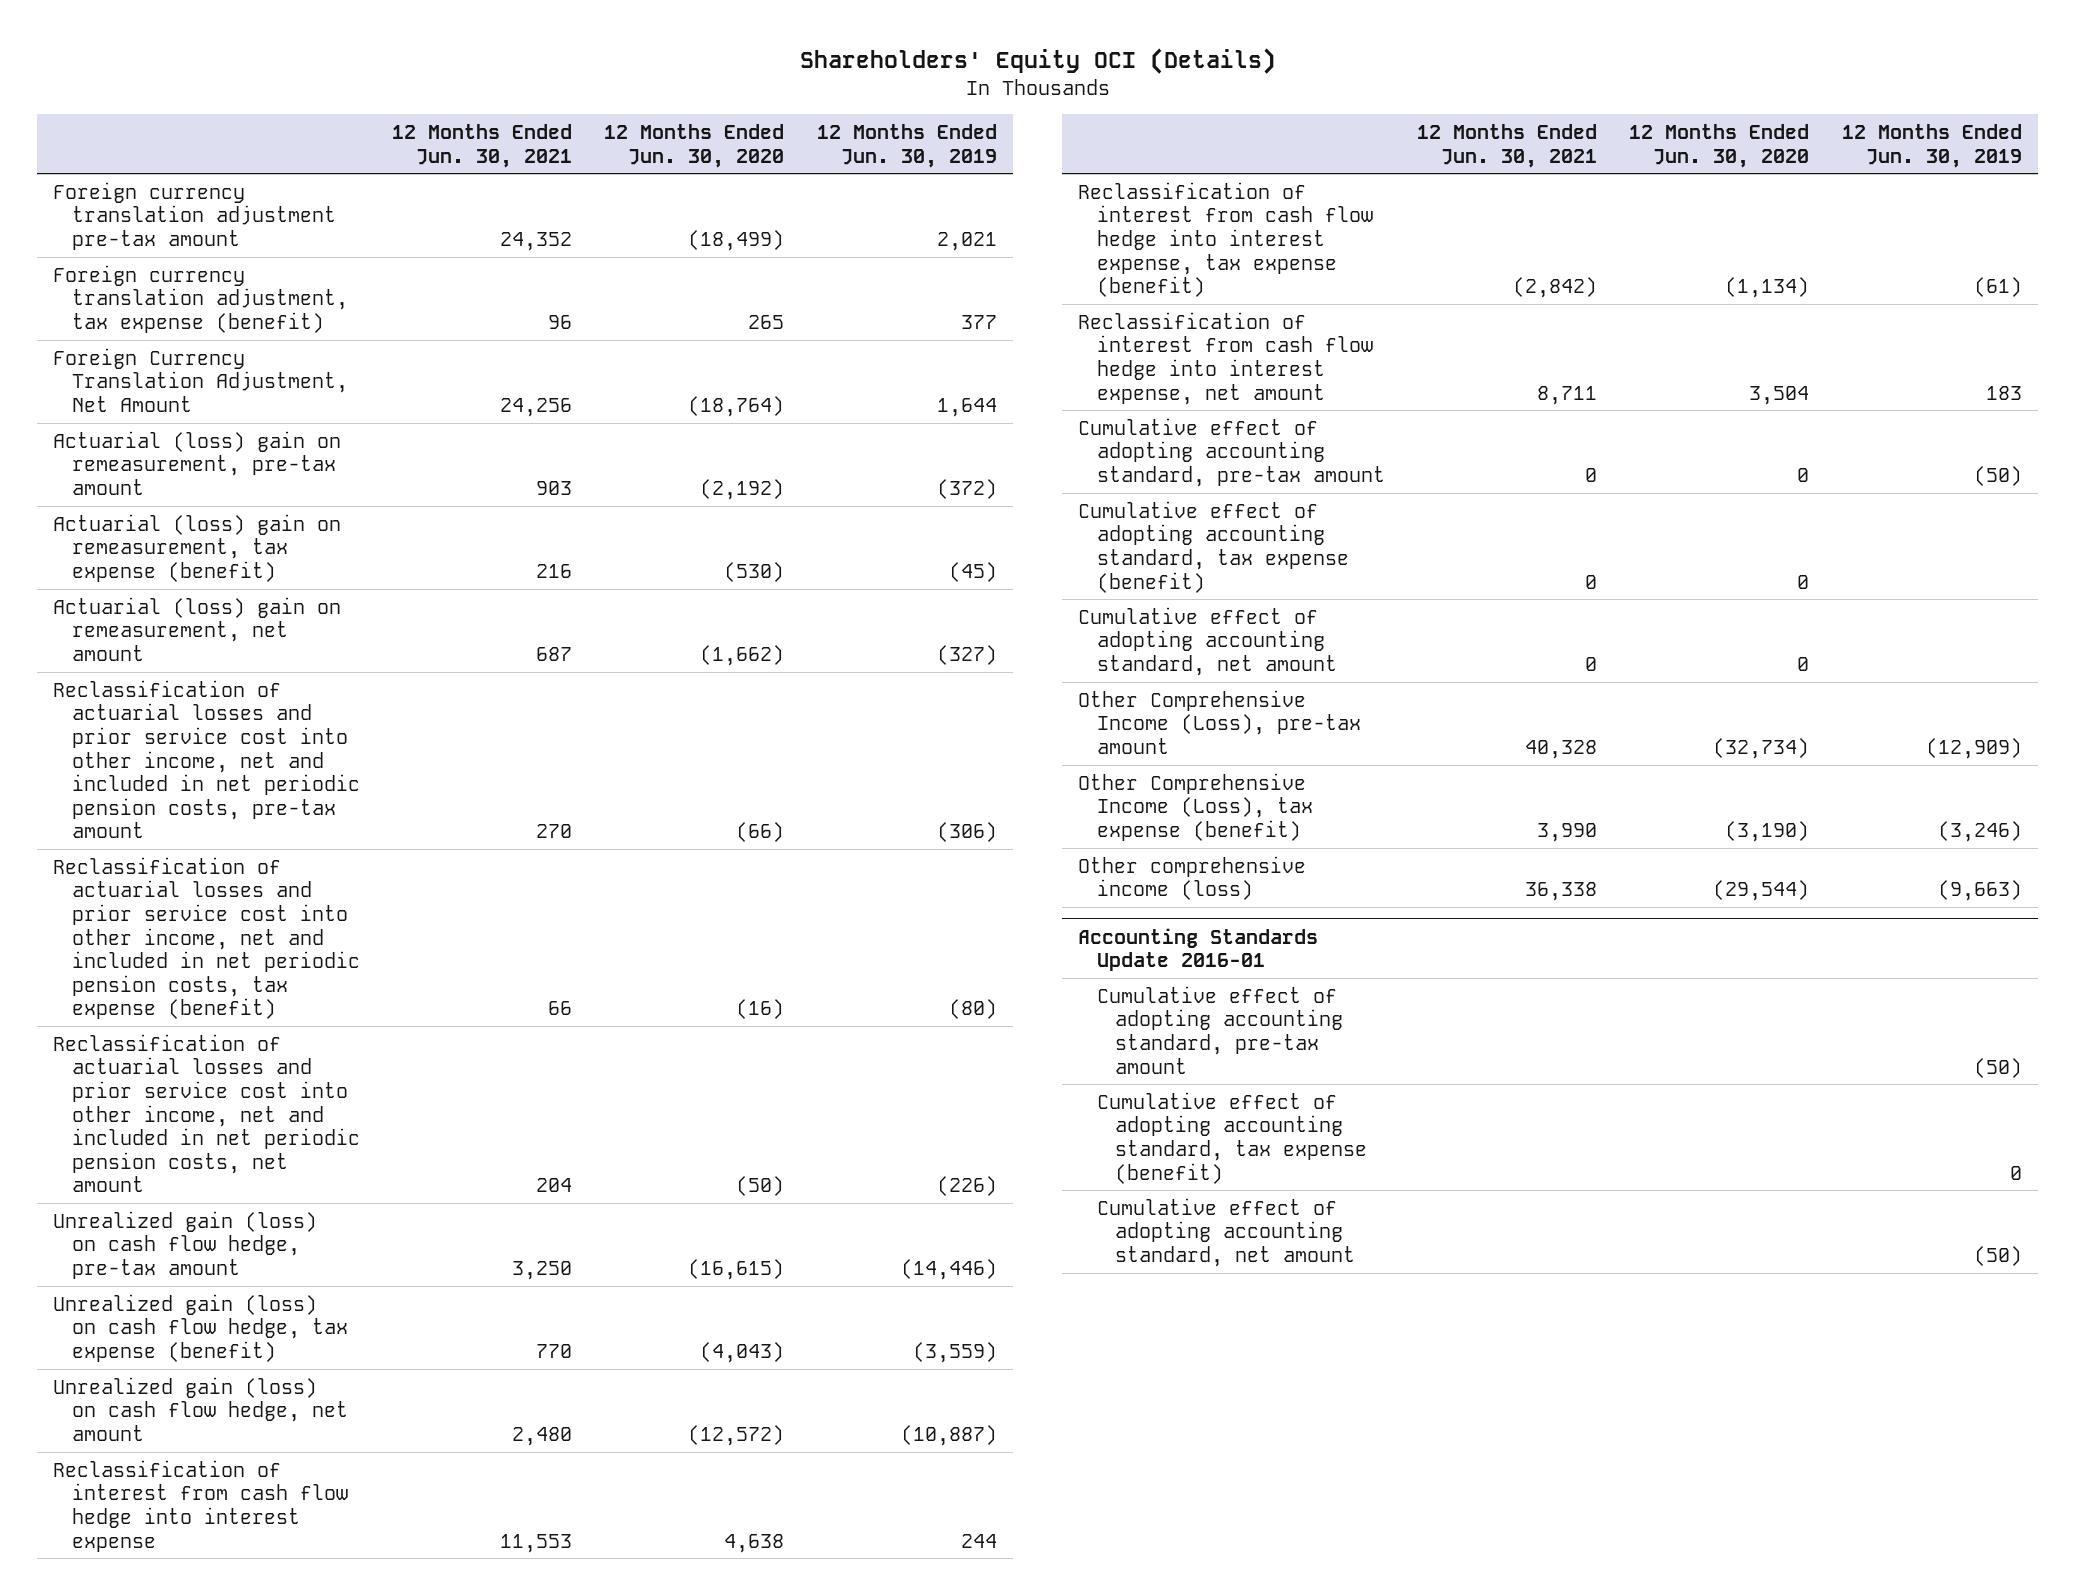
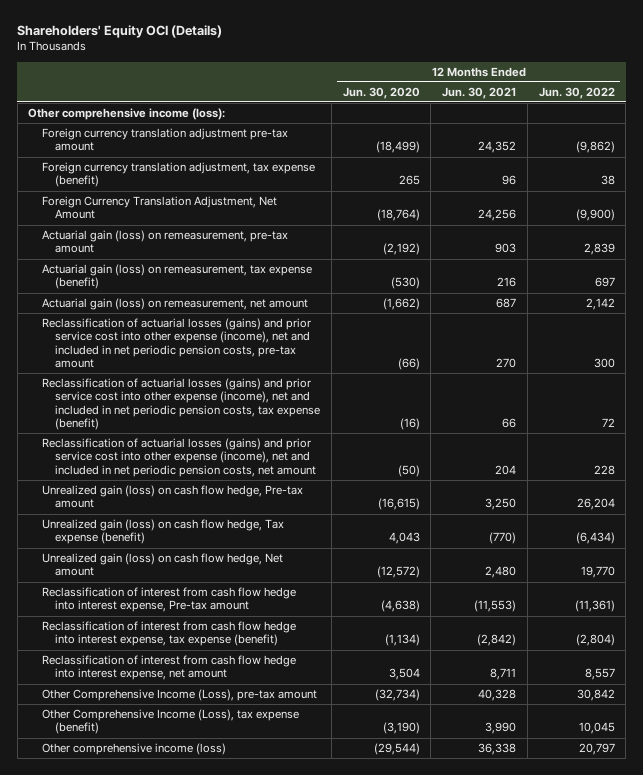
[816,123,997,168] 12 Months Ended Jun. 30, 2019 -> none
none -> [538,86,615,99] Jun. 30, 2022
none -> [28,108,226,121] Other comprehensive income (loss):
[53,430,342,495] Actuarial (loss) gain on remeasurement, pre-tax amount -> [41,230,288,254] Actuarial gain (loss) on remeasurement, pre-tax amount
[53,513,342,582] Actuarial (loss) gain on remeasurement, tax expense (benefit) -> [41,264,312,290] Actuarial gain (loss) on remeasurement, tax expense (benefit)
[53,596,342,661] Actuarial (loss) gain on remeasurement, net amount -> [41,298,308,311] Actuarial gain (loss) on remeasurement, net amount
[53,679,360,839] Reclassification of actuarial losses and prior service cost into other income, net and included in net periodic pension costs, pre-tax amount -> [41,318,311,369] Reclassification of actuarial losses (gains) and prior service cost into other expense (income), net and included in net periodic pension costs, pre-tax amount
[53,856,360,1020] Reclassification of actuarial losses and prior service cost into other income, net and included in net periodic pension costs, tax expense (benefit) -> [41,378,321,431] Reclassification of actuarial losses (gains) and prior service cost into other expense (income), net and included in net periodic pension costs, tax expense (benefit)
[53,1033,360,1193] Reclassification of actuarial losses and prior service cost into other income, net and included in net periodic pension costs, net amount -> [41,438,317,477] Reclassification of actuarial losses (gains) and prior service cost into other expense (income), net and included in net periodic pension costs, net amount
[53,1210,318,1279] Unrealized gain (loss) on cash flow hedge, pre-tax amount -> [41,485,303,509] Unrealized gain (loss) on cash flow hedge, Pre-tax amount
[53,1293,348,1362] Unrealized gain (loss) on cash flow hedge, tax expense (benefit) -> [41,519,284,545] Unrealized gain (loss) on cash flow hedge, Tax expense (benefit)
[536,1343,573,1358] 770 -> [489,532,517,545] (770)
[700,1341,785,1363] (4,043) -> [388,532,420,545] 4,043
[53,1376,348,1441] Unrealized gain (loss) on cash flow hedge, net amount -> [41,553,283,577] Unrealized gain (loss) on cash flow hedge, Net amount
[53,1459,348,1552] Reclassification of interest from cash flow hedge into interest expense -> [41,587,296,613] Reclassification of interest from cash flow hedge into interest expense, Pre-tax amount
[500,1533,573,1553] 11,553 -> [474,600,517,613] (11,553)
[724,1533,785,1553] 4,638 -> [380,600,420,613] (4,638)
[1078,417,1385,487] Cumulative effect of adopting accounting standard, pre-tax amount -> none
[1078,500,1349,593] Cumulative effect of adopting accounting standard, tax expense (benefit) -> none
[1078,606,1337,676] Cumulative effect of adopting accounting standard, net amount -> none
[1078,927,1319,972] Accounting Standards Update 2016-01 -> none
[1096,985,1344,1074] Cumulative effect of adopting accounting standard, pre-tax amount -> none
[1096,1091,1368,1184] Cumulative effect of adopting accounting standard, tax expense (benefit) -> none
[1096,1197,1356,1267] Cumulative effect of adopting accounting standard, net amount -> none

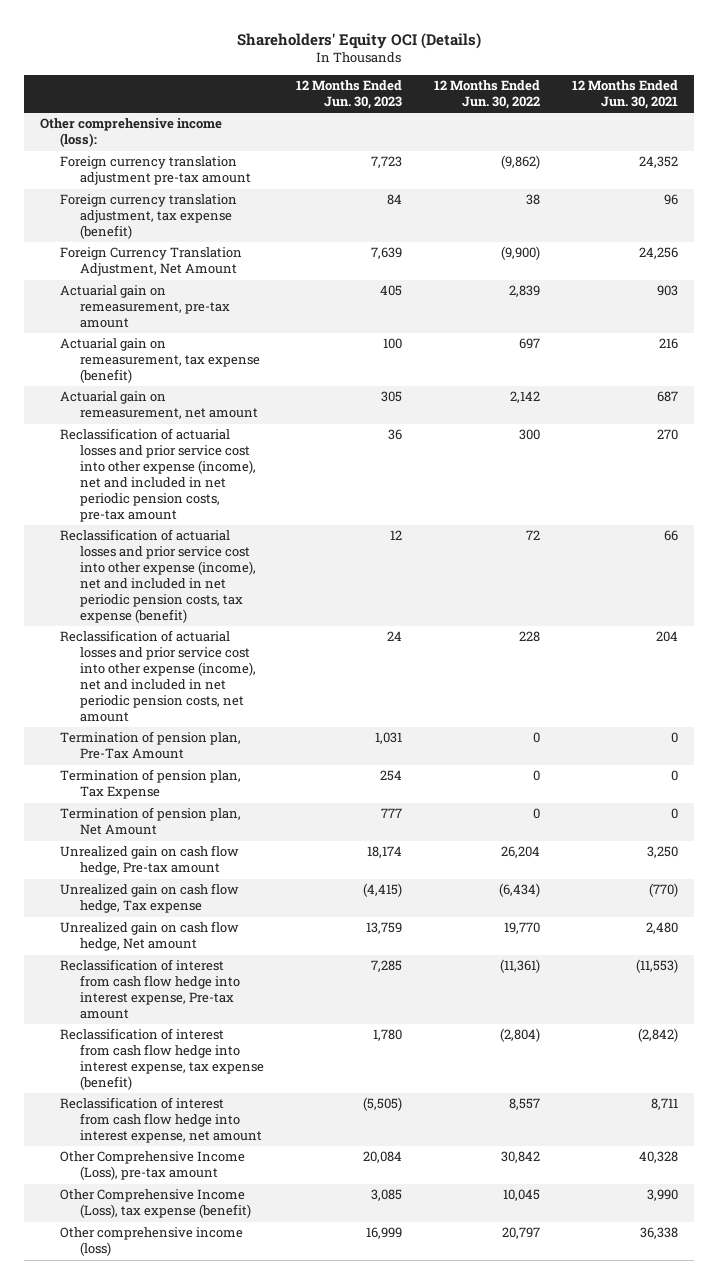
[342,86,420,99] Jun. 30, 2020 -> none
none -> [295,80,402,110] 12 Months Ended Jun. 30, 2023
[41,230,288,254] Actuarial gain (loss) on remeasurement, pre-tax amount -> [60,285,230,329] Actuarial gain on remeasurement, pre-tax amount
[41,264,312,290] Actuarial gain (loss) on remeasurement, tax expense (benefit) -> [60,338,260,384] Actuarial gain on remeasurement, tax expense (benefit)
[41,298,308,311] Actuarial gain (loss) on remeasurement, net amount -> [60,391,258,420] Actuarial gain on remeasurement, net amount
[41,318,311,369] Reclassification of actuarial losses (gains) and prior service cost into other expense (income), net and included in net periodic pension costs, pre-tax amount -> [60,428,256,523] Reclassification of actuarial losses and prior service cost into other expense (income), net and included in net periodic pension costs, pre-tax amount
[41,378,321,431] Reclassification of actuarial losses (gains) and prior service cost into other expense (income), net and included in net periodic pension costs, tax expense (benefit) -> [60,529,256,624] Reclassification of actuarial losses and prior service cost into other expense (income), net and included in net periodic pension costs, tax expense (benefit)
[41,438,317,477] Reclassification of actuarial losses (gains) and prior service cost into other expense (income), net and included in net periodic pension costs, net amount -> [60,630,256,723] Reclassification of actuarial losses and prior service cost into other expense (income), net and included in net periodic pension costs, net amount
none -> [60,731,242,760] Termination of pension plan, Pre-Tax Amount
none -> [60,769,242,800] Termination of pension plan, Tax Expense
none -> [60,807,242,836] Termination of pension plan, Net Amount
[41,485,303,509] Unrealized gain (loss) on cash flow hedge, Pre-tax amount -> [60,845,240,876] Unrealized gain on cash flow hedge, Pre-tax amount
[41,519,284,545] Unrealized gain (loss) on cash flow hedge, Tax expense (benefit) -> [60,883,240,914] Unrealized gain on cash flow hedge, Tax expense
[41,553,283,577] Unrealized gain (loss) on cash flow hedge, Net amount -> [60,921,240,952] Unrealized gain on cash flow hedge, Net amount

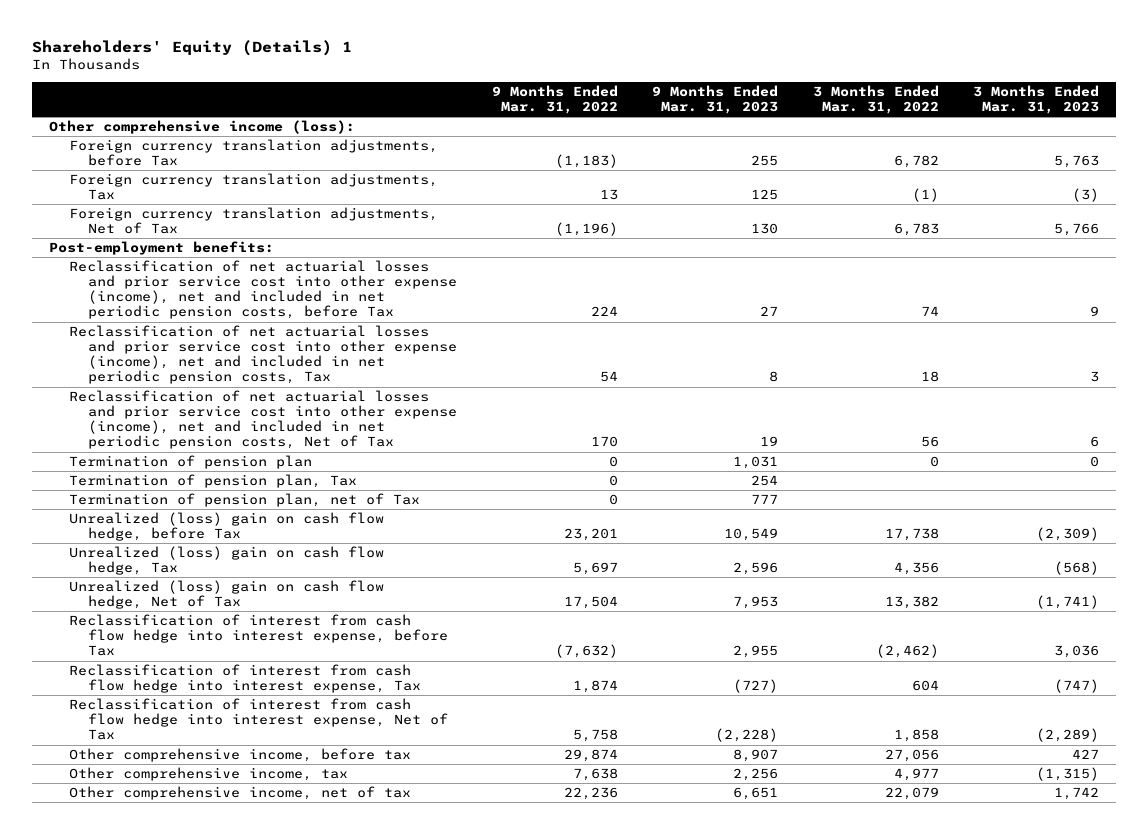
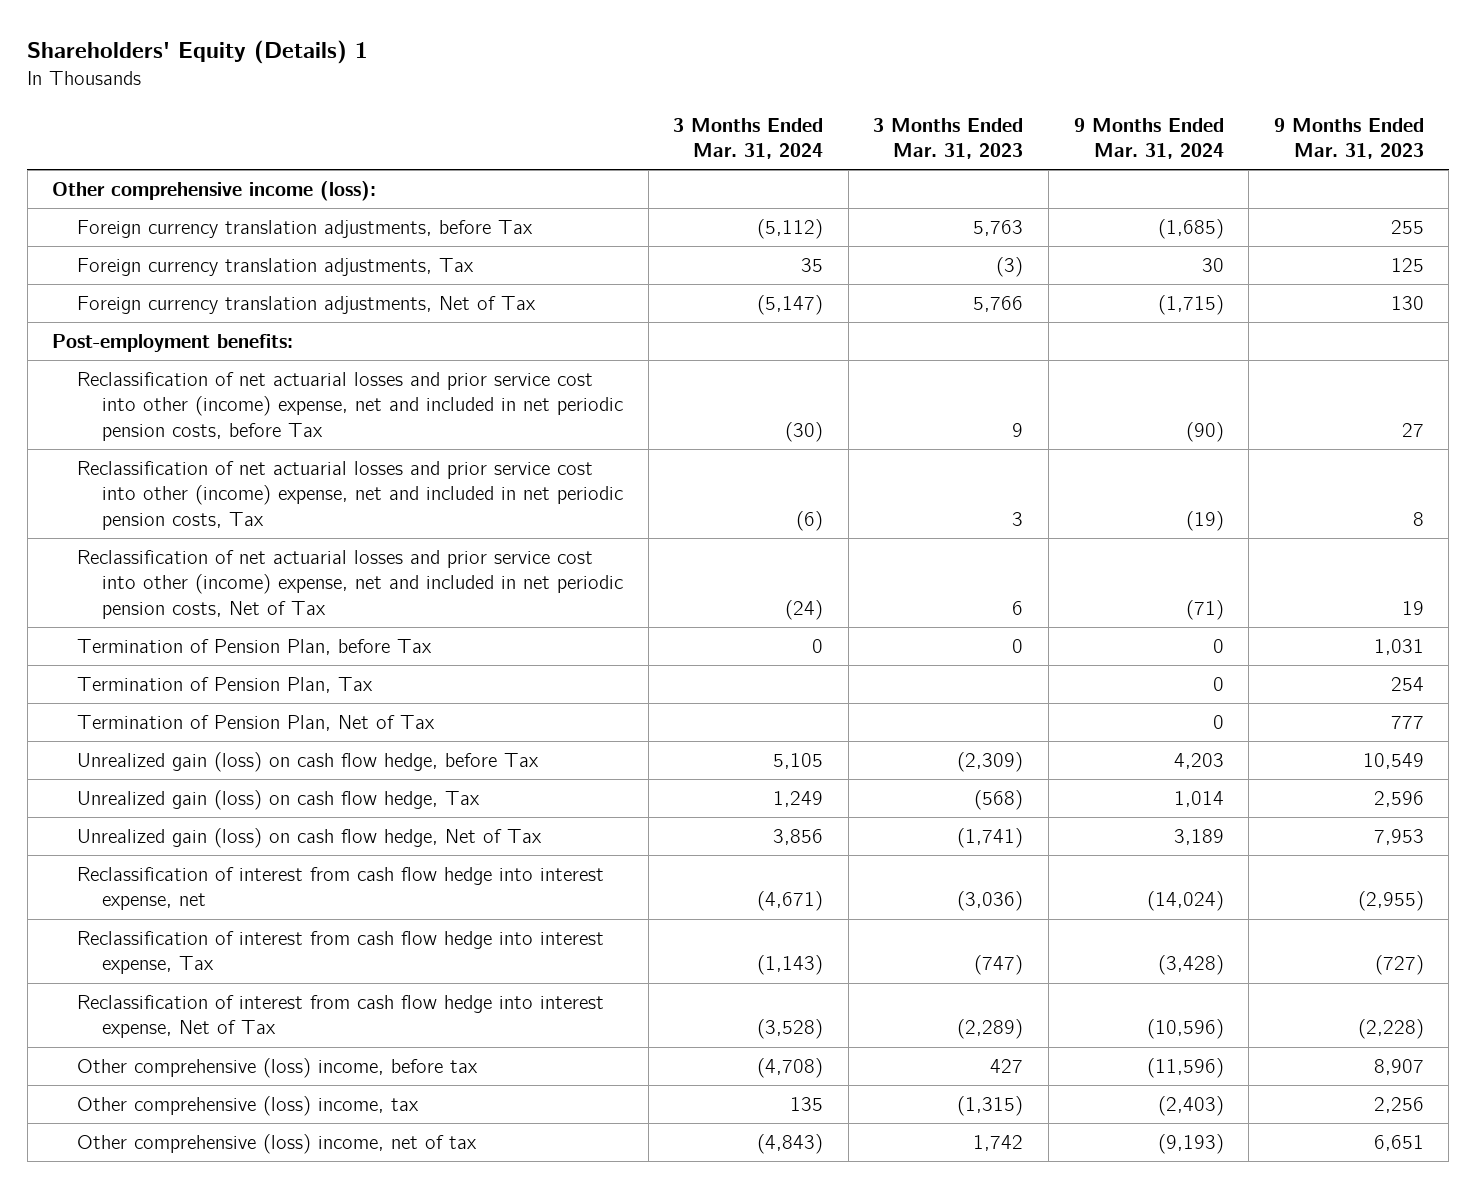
[491,84,618,115] 9 Months Ended Mar. 31, 2022 -> none
[812,84,939,115] 3 Months Ended Mar. 31, 2022 -> none
none -> [673,117,824,160] 3 Months Ended Mar. 31, 2024
none -> [1073,117,1224,160] 9 Months Ended Mar. 31, 2024
[68,260,458,320] Reclassification of net actuarial losses and prior service cost into other expense (income), net and included in net periodic pension costs, before Tax -> [77,372,624,441] Reclassification of net actuarial losses and prior service cost into other (income) expense, net and included in net periodic pension costs, before Tax
[68,325,458,385] Reclassification of net actuarial losses and prior service cost into other expense (income), net and included in net periodic pension costs, Tax -> [77,461,624,530] Reclassification of net actuarial losses and prior service cost into other (income) expense, net and included in net periodic pension costs, Tax
[68,390,458,450] Reclassification of net actuarial losses and prior service cost into other expense (income), net and included in net periodic pension costs, Net of Tax -> [77,550,624,619] Reclassification of net actuarial losses and prior service cost into other (income) expense, net and included in net periodic pension costs, Net of Tax
[68,455,312,470] Termination of pension plan -> [77,639,433,656] Termination of Pension Plan, before Tax
[68,474,357,489] Termination of pension plan, Tax -> [77,677,374,694] Termination of Pension Plan, Tax
[68,493,420,508] Termination of pension plan, net of Tax -> [77,715,436,732] Termination of Pension Plan, Net of Tax
[68,512,384,542] Unrealized (loss) gain on cash flow hedge, before Tax -> [77,752,540,773] Unrealized gain (loss) on cash flow hedge, before Tax
[68,546,384,576] Unrealized (loss) gain on cash flow hedge, Tax -> [77,790,481,811] Unrealized gain (loss) on cash flow hedge, Tax
[68,580,384,610] Unrealized (loss) gain on cash flow hedge, Net of Tax -> [77,828,543,849] Unrealized gain (loss) on cash flow hedge, Net of Tax
[68,614,449,657] Reclassification of interest from cash flow hedge into interest expense, before Tax -> [77,867,605,911] Reclassification of interest from cash flow hedge into interest expense, net
[733,645,779,659] 2,955 -> [1357,891,1424,912] (2,955)
[1054,645,1100,659] 3,036 -> [957,891,1024,912] (3,036)
[68,748,411,763] Other comprehensive income, before tax -> [77,1058,479,1079] Other comprehensive (loss) income, before tax
[68,767,348,782] Other comprehensive income, tax -> [77,1096,420,1117] Other comprehensive (loss) income, tax
[68,786,411,801] Other comprehensive income, net of tax -> [77,1134,478,1155] Other comprehensive (loss) income, net of tax

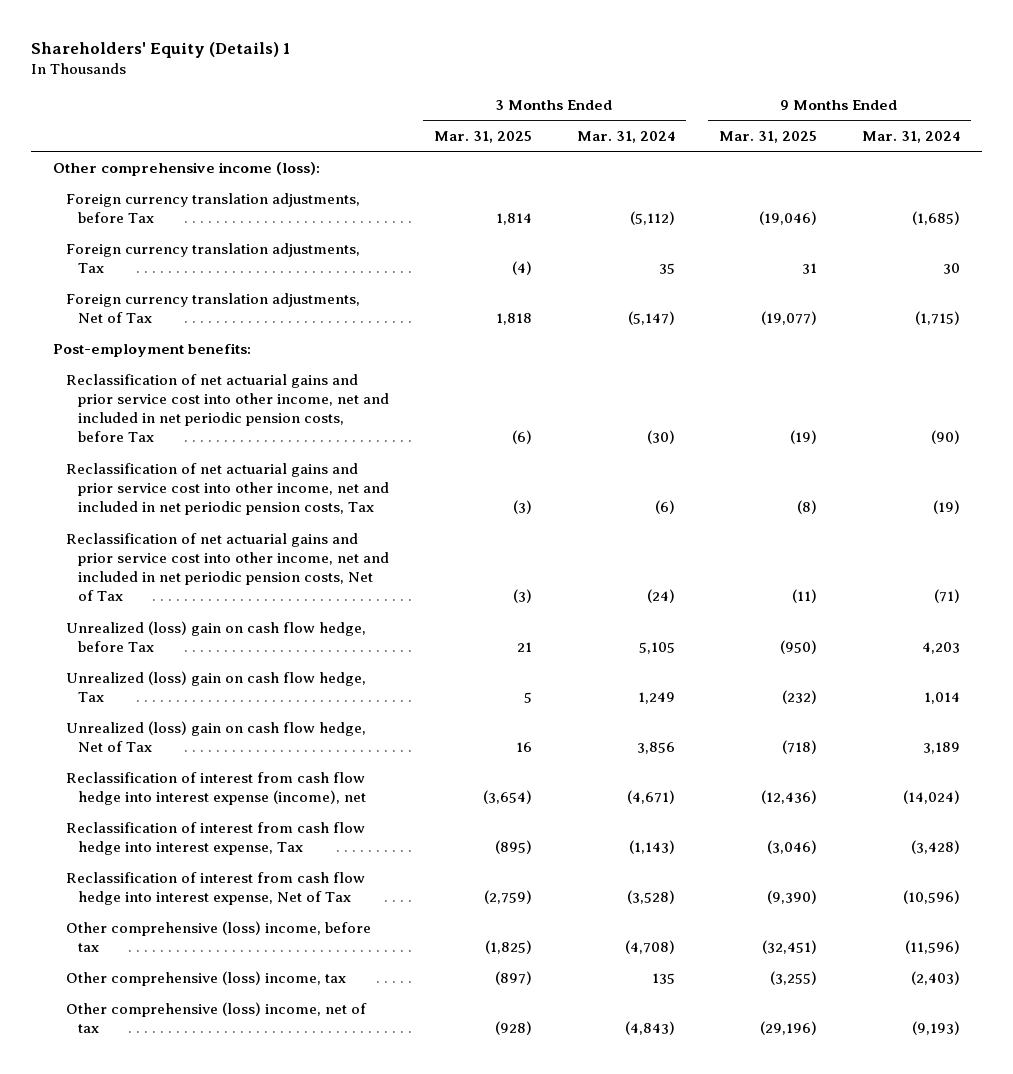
[873,117,1024,160] 3 Months Ended Mar. 31, 2023 -> none
[1273,117,1424,160] 9 Months Ended Mar. 31, 2023 -> none
none -> [433,131,532,144] Mar. 31, 2025
none -> [719,131,818,144] Mar. 31, 2025
[77,639,433,656] Termination of Pension Plan, before Tax -> none
[77,677,374,694] Termination of Pension Plan, Tax -> none
[77,715,436,732] Termination of Pension Plan, Net of Tax -> none
[77,372,624,441] Reclassification of net actuarial losses and prior service cost into other (income) expense, net and included in net periodic pension costs, before Tax -> [65,373,390,443] Reclassification of net actuarial gains and prior service cost into other income, net and included in net periodic pension costs, before Tax
[77,461,624,530] Reclassification of net actuarial losses and prior service cost into other (income) expense, net and included in net periodic pension costs, Tax -> [65,462,390,516] Reclassification of net actuarial gains and prior service cost into other income, net and included in net periodic pension costs, Tax
[77,550,624,619] Reclassification of net actuarial losses and prior service cost into other (income) expense, net and included in net periodic pension costs, Net of Tax -> [65,532,390,602] Reclassification of net actuarial gains and prior service cost into other income, net and included in net periodic pension costs, Net of Tax
[77,752,540,773] Unrealized gain (loss) on cash flow hedge, before Tax -> [65,620,366,652] Unrealized (loss) gain on cash flow hedge, before Tax
[77,790,481,811] Unrealized gain (loss) on cash flow hedge, Tax -> [65,670,366,702] Unrealized (loss) gain on cash flow hedge, Tax
[77,828,543,849] Unrealized gain (loss) on cash flow hedge, Net of Tax -> [65,720,366,752] Unrealized (loss) gain on cash flow hedge, Net of Tax
[77,867,605,911] Reclassification of interest from cash flow hedge into interest expense, net -> [65,771,367,805] Reclassification of interest from cash flow hedge into interest expense (income), net

